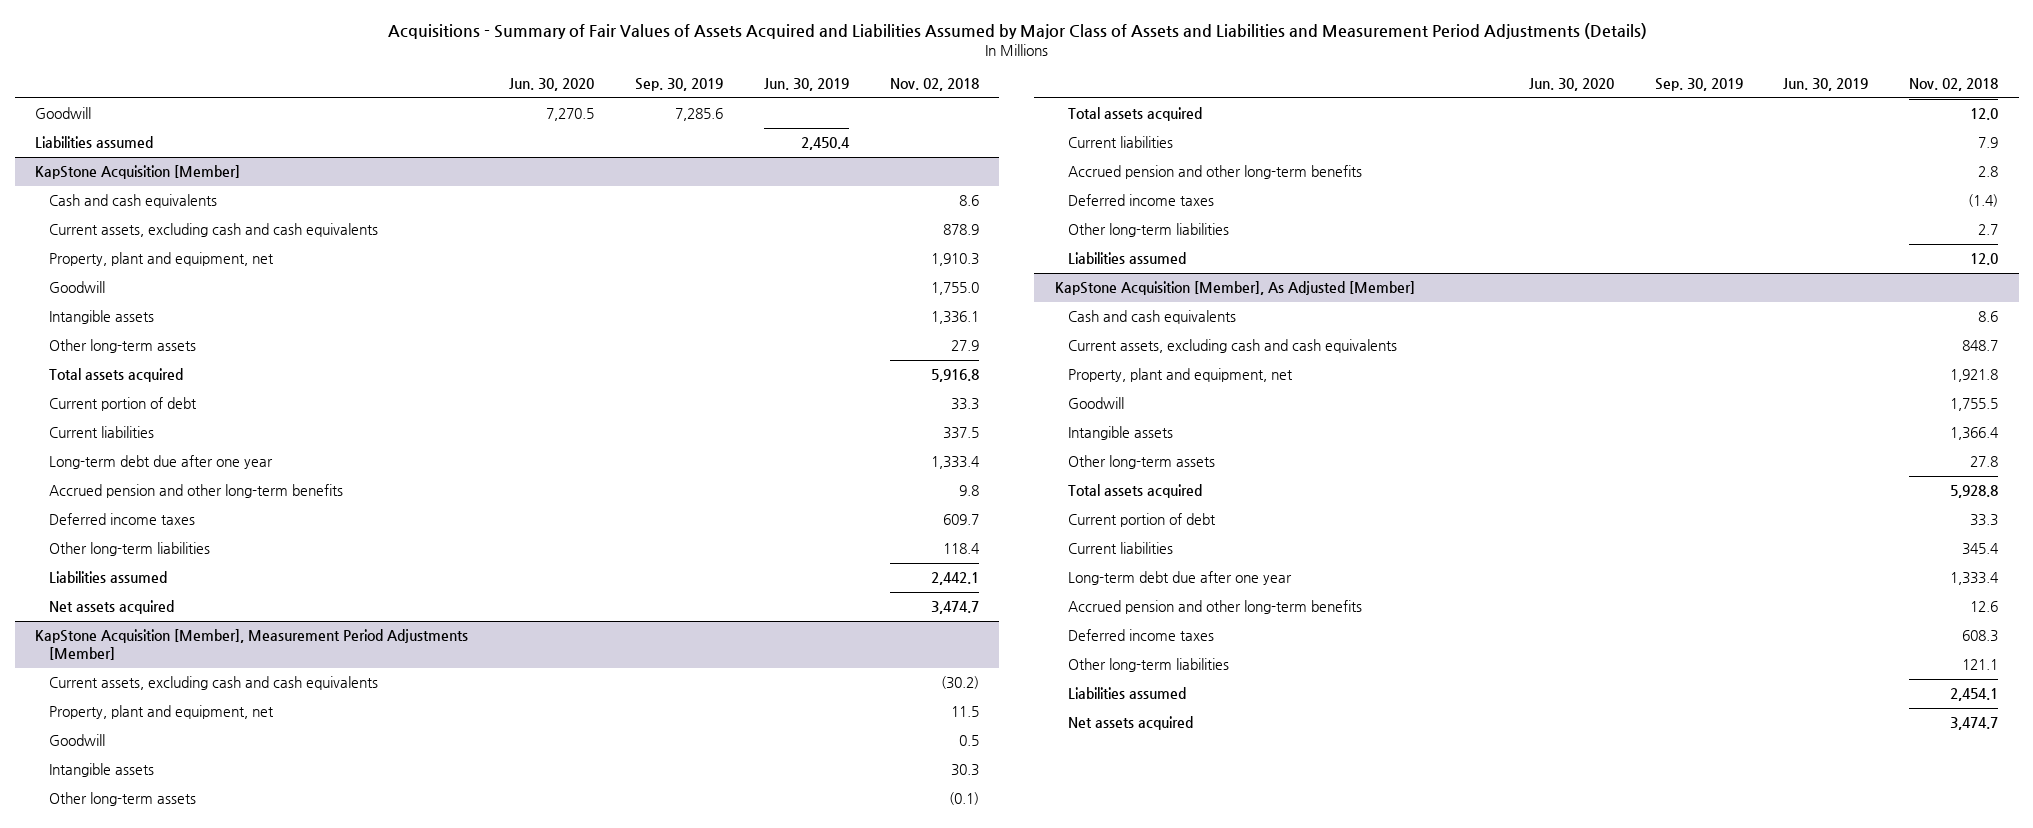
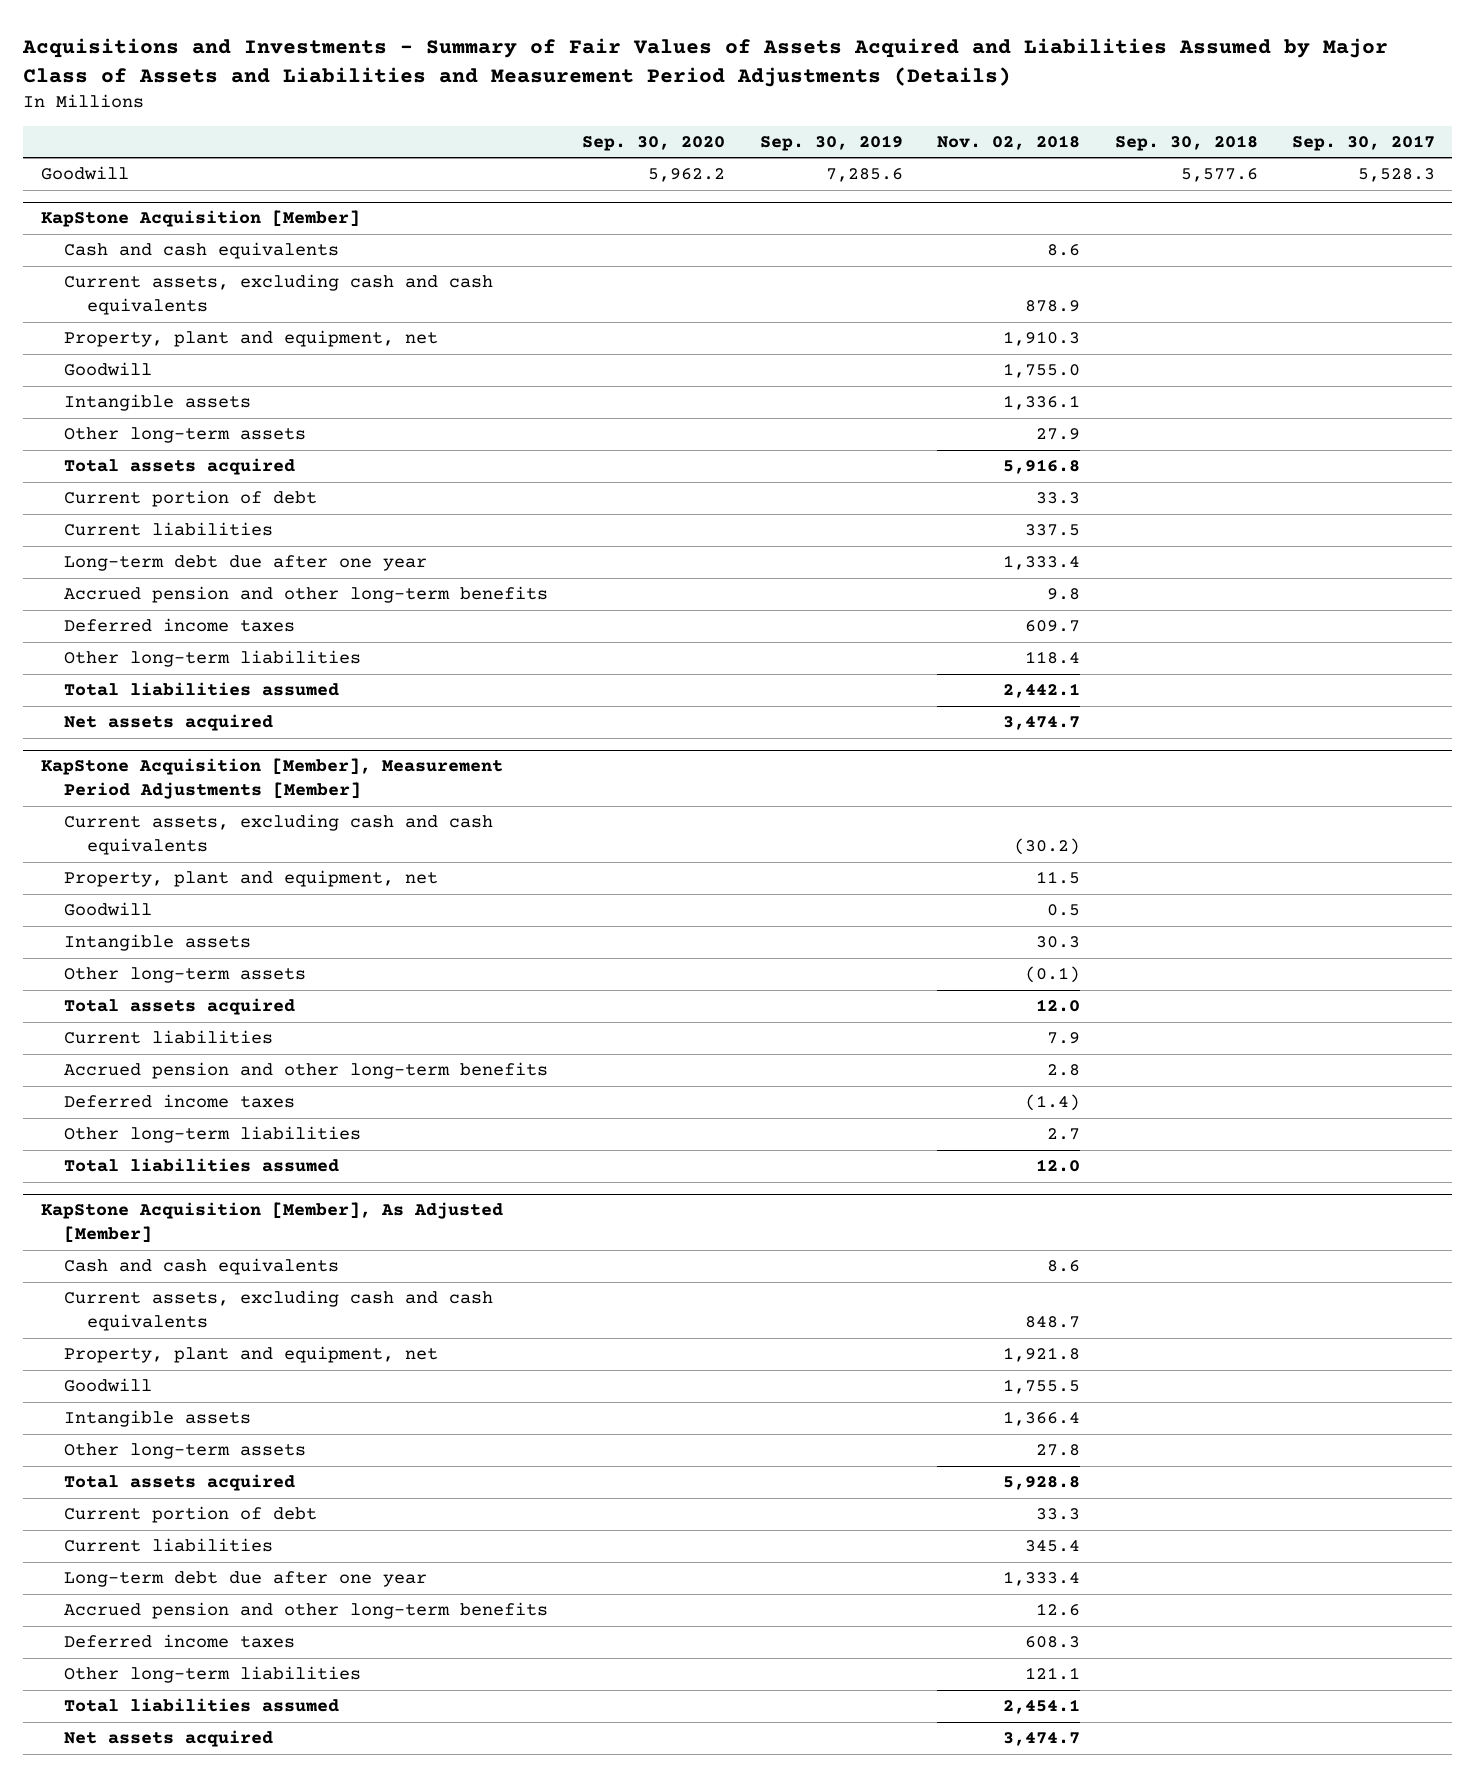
[387,23,1647,40] Acquisitions - Summary of Fair Values of Assets Acquired and Liabilities Assumed by Major Class of Assets and Liabilities and Measurement Period Adjustments (Details) -> [22,37,1389,87] Acquisitions and Investments - Summary of Fair Values of Assets Acquired and Liabilities Assumed by Major Class of Assets and Liabilities and Measurement Period Adjustments (Details)
[509,78,595,92] Jun. 30, 2020 -> none
[763,78,849,92] Jun. 30, 2019 -> none
none -> [582,135,726,151] Sep. 30, 2020
none -> [1114,134,1258,151] Sep. 30, 2018
none -> [1292,134,1436,151] Sep. 30, 2017
[35,136,154,149] Liabilities assumed -> none
[48,571,167,584] Liabilities assumed -> [63,682,339,697] Total liabilities assumed
[1068,252,1187,265] Liabilities assumed -> [63,1158,339,1173] Total liabilities assumed
[1068,687,1187,700] Liabilities assumed -> [63,1698,339,1713] Total liabilities assumed

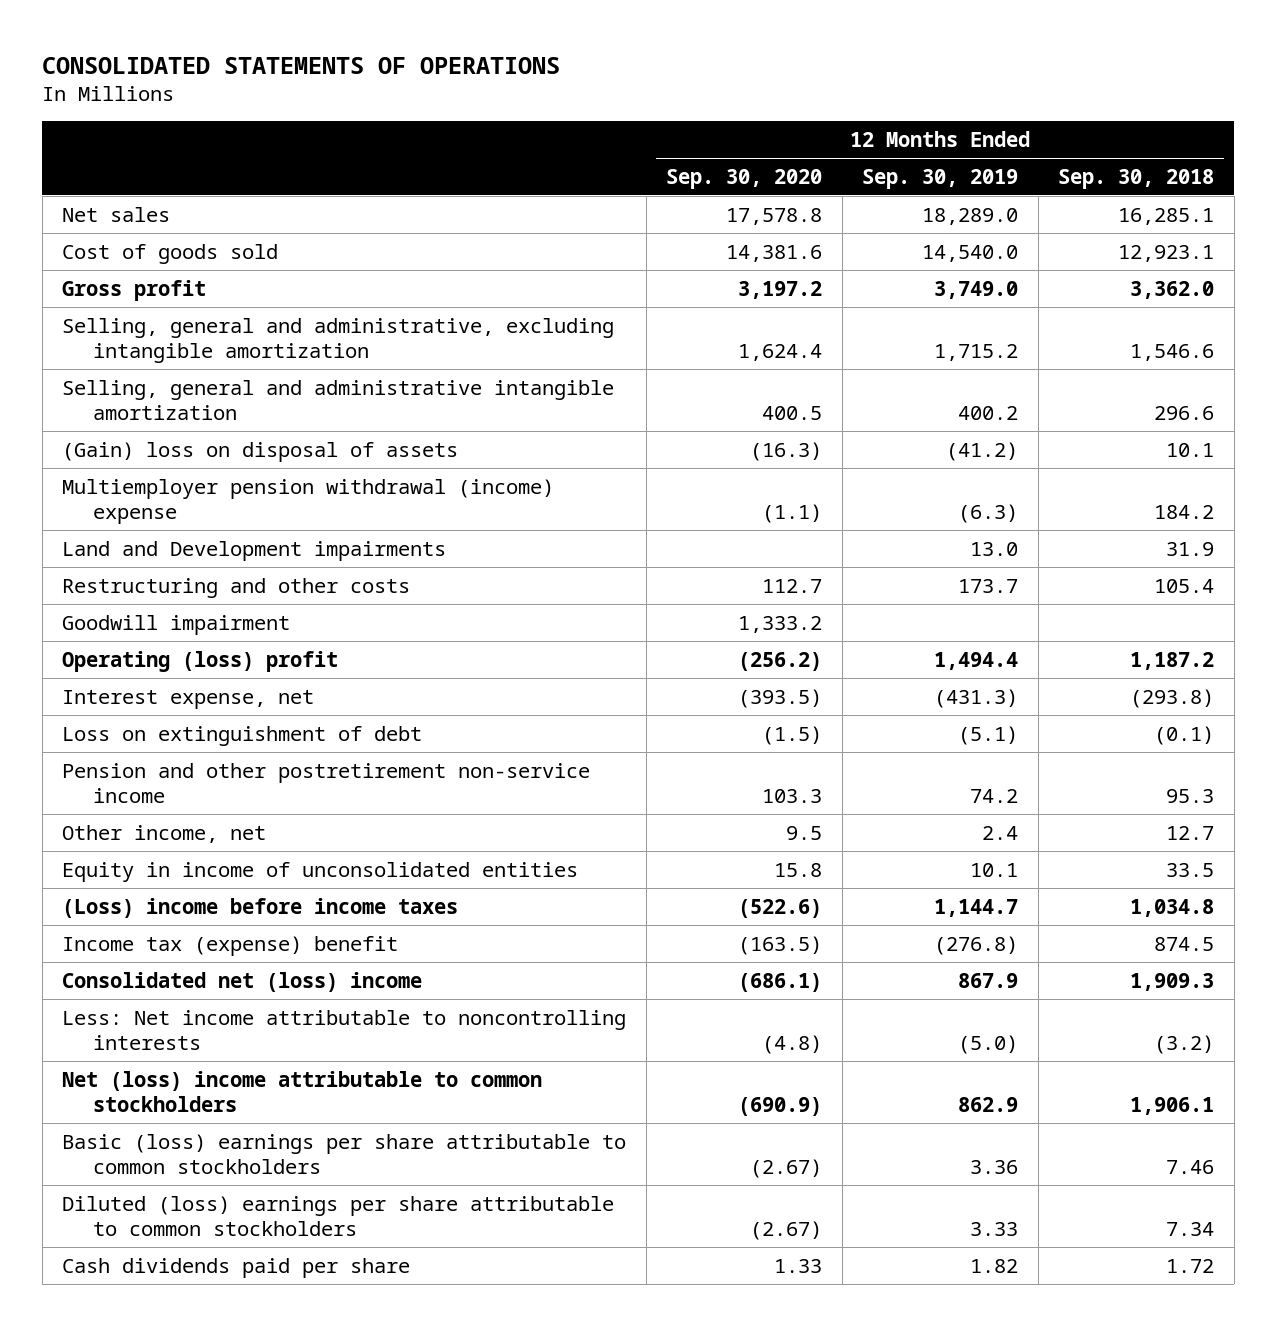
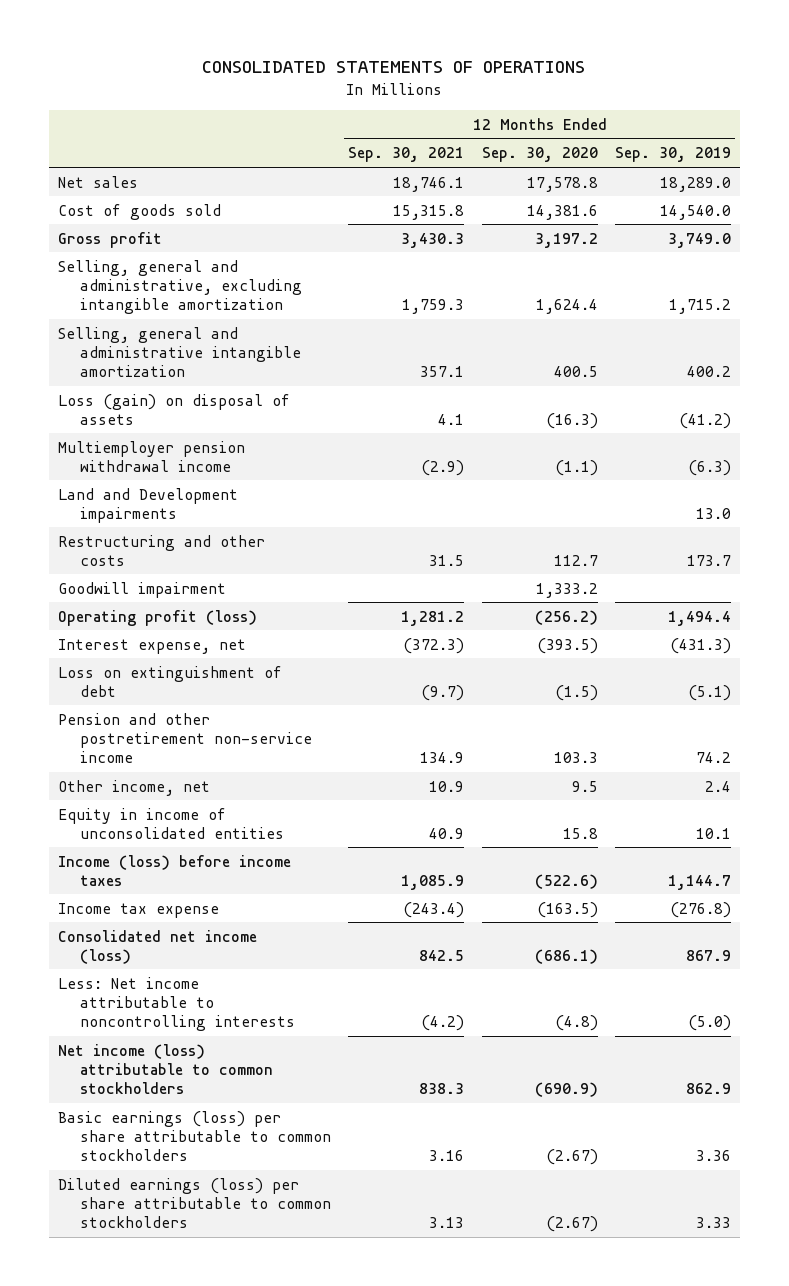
[1058,168,1215,189] Sep. 30, 2018 -> none
none -> [348,147,465,163] Sep. 30, 2021
[62,441,459,462] (Gain) loss on disposal of assets -> [57,393,290,425] Loss (gain) on disposal of assets
[62,478,555,524] Multiemployer pension withdrawal (income) expense -> [57,440,245,472] Multiemployer pension withdrawal income
[62,650,339,672] Operating (loss) profit -> [57,609,257,626] Operating profit (loss)
[62,897,459,918] (Loss) income before income taxes -> [57,854,291,886] Income (loss) before income taxes
[62,935,399,956] Income tax (expense) benefit -> [57,902,219,918] Income tax expense
[62,971,423,992] Consolidated net (loss) income -> [57,929,257,964] Consolidated net income (loss)
[62,1257,411,1278] Cash dividends paid per share -> none
[62,1070,543,1112] Net (loss) income attributable to common stockholders -> [57,1043,273,1094] Net income (loss) attributable to common stockholders
[62,1133,627,1174] Basic (loss) earnings per share attributable to common stockholders -> [57,1110,331,1161] Basic earnings (loss) per share attributable to common stockholders
[62,1195,615,1236] Diluted (loss) earnings per share attributable to common stockholders -> [57,1177,331,1228] Diluted earnings (loss) per share attributable to common stockholders

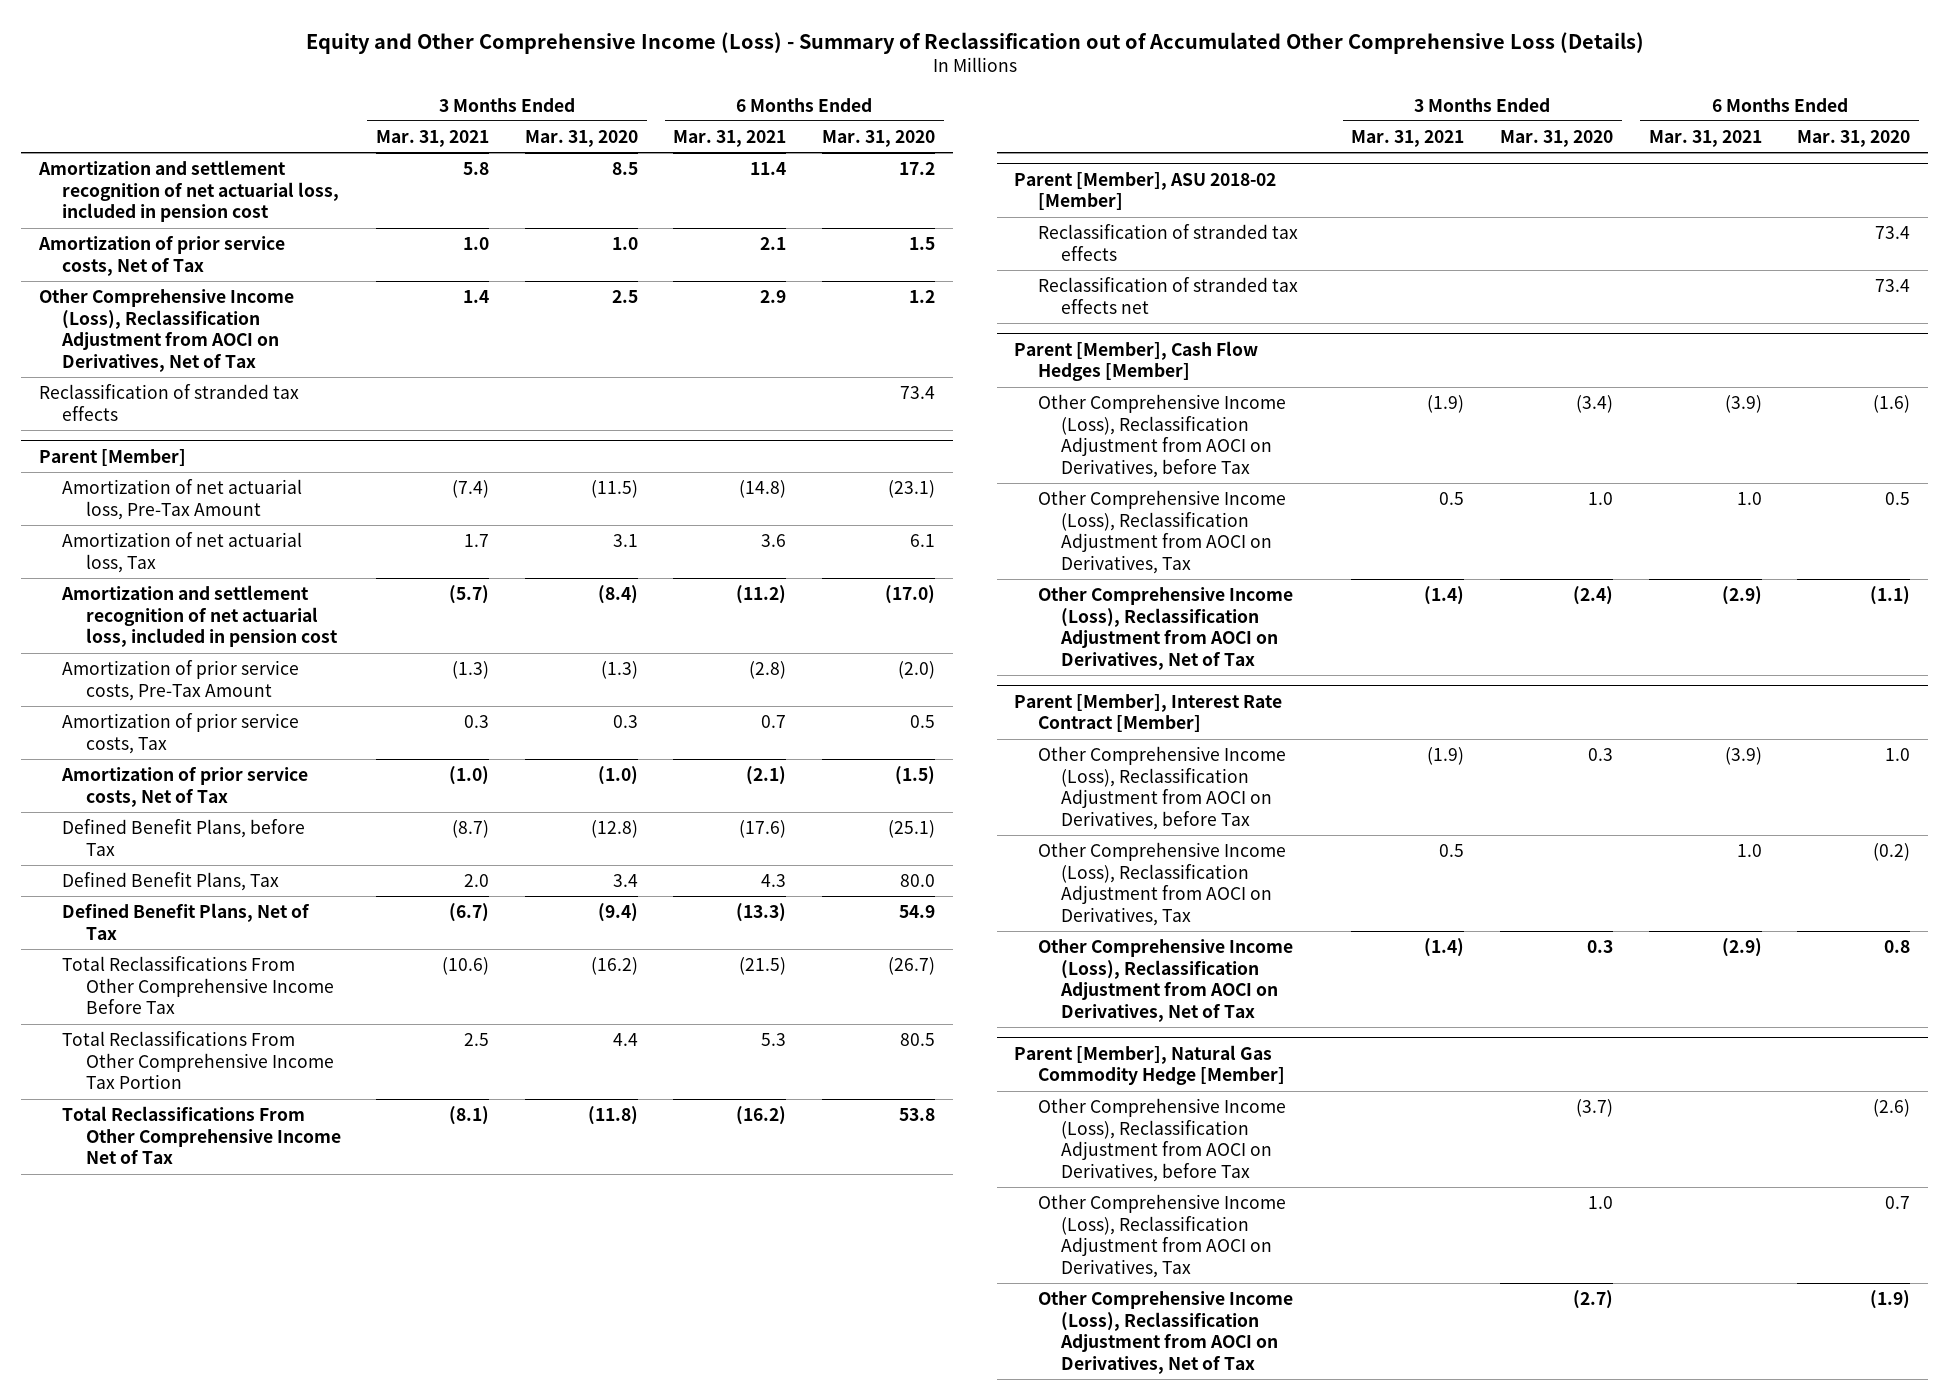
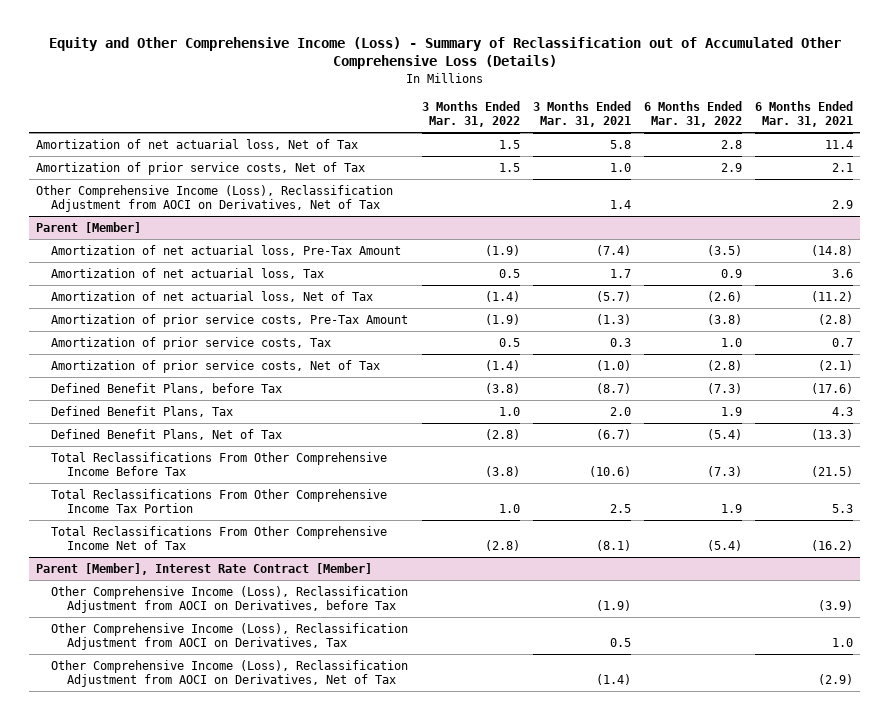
[524,130,638,148] Mar. 31, 2020 -> none
[822,130,936,148] Mar. 31, 2020 -> none
none -> [421,100,520,127] 3 Months Ended Mar. 31, 2022
none -> [644,100,743,127] 6 Months Ended Mar. 31, 2022
[38,160,340,223] Amortization and settlement recognition of net actuarial loss, included in pension cost -> [35,138,358,150] Amortization of net actuarial loss, Net of Tax
[39,384,300,421] Reclassification of stranded tax effects -> none
[61,585,338,648] Amortization and settlement recognition of net actuarial loss, included in pension cost -> [51,290,374,302] Amortization of net actuarial loss, Net of Tax
[1014,171,1277,211] Parent [Member], ASU 2018-02 [Member] -> none
[1037,224,1298,261] Reclassification of stranded tax effects -> none
[1037,277,1298,314] Reclassification of stranded tax effects net -> none
[1014,340,1259,382] Parent [Member], Cash Flow Hedges [Member] -> none
[1037,394,1286,478] Other Comprehensive Income (Loss), Reclassification Adjustment from AOCI on Derivatives, before Tax -> none
[1037,490,1286,574] Other Comprehensive Income (Loss), Reclassification Adjustment from AOCI on Derivatives, Tax -> none
[1037,587,1293,670] Other Comprehensive Income (Loss), Reclassification Adjustment from AOCI on Derivatives, Net of Tax -> none
[1014,1044,1285,1086] Parent [Member], Natural Gas Commodity Hedge [Member] -> none
[1037,1098,1286,1182] Other Comprehensive Income (Loss), Reclassification Adjustment from AOCI on Derivatives, before Tax -> none
[1037,1194,1286,1278] Other Comprehensive Income (Loss), Reclassification Adjustment from AOCI on Derivatives, Tax -> none
[1037,1291,1293,1374] Other Comprehensive Income (Loss), Reclassification Adjustment from AOCI on Derivatives, Net of Tax -> none

